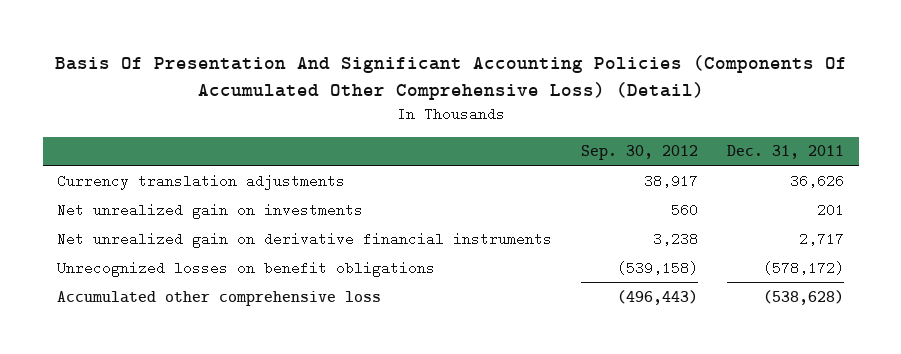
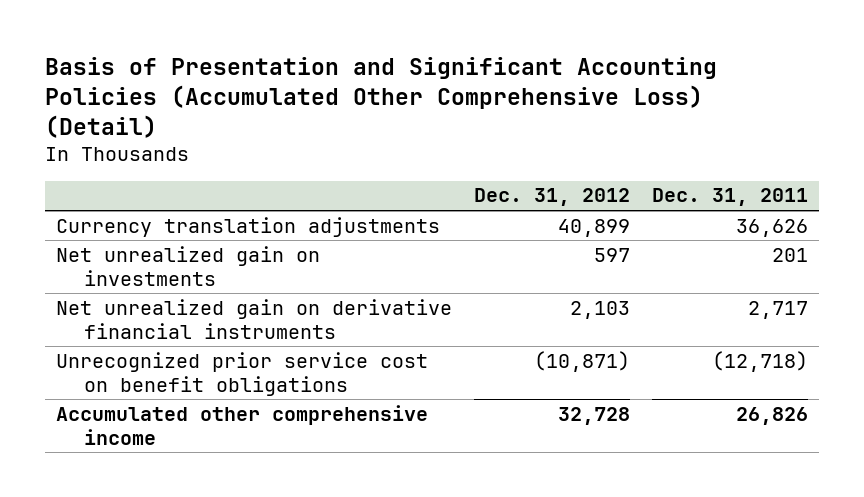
[54,55,847,101] Basis Of Presentation And Significant Accounting Policies (Components Of Accumulated Other Comprehensive Loss) (Detail) -> [44,57,717,139] Basis of Presentation and Significant Accounting Policies (Accumulated Other Comprehensive Loss) (Detail)
[581,145,699,161] Sep. 30, 2012 -> none
none -> [474,188,631,207] Dec. 31, 2012
[57,260,436,277] Unrecognized losses on benefit obligations -> [55,351,428,396] Unrecognized prior service cost on benefit obligations
[763,260,845,275] (578,172) -> [712,350,809,372] (12,718)
[57,290,382,306] Accumulated other comprehensive loss -> [55,404,428,445] Accumulated other comprehensive income
[763,289,845,305] (538,628) -> [736,406,809,425] 26,826

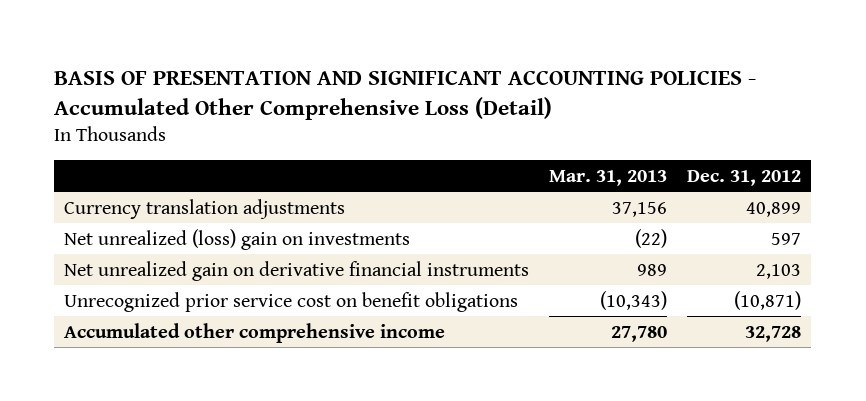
[44,57,717,139] Basis of Presentation and Significant Accounting Policies (Accumulated Other Comprehensive Loss) (Detail) -> [54,69,757,120] BASIS OF PRESENTATION AND SIGNIFICANT ACCOUNTING POLICIES - Accumulated Other Comprehensive Loss (Detail)
[652,188,809,207] Dec. 31, 2011 -> none
none -> [549,169,668,186] Mar. 31, 2013
[55,245,320,286] Net unrealized gain on investments -> [64,228,411,250] Net unrealized (loss) gain on investments

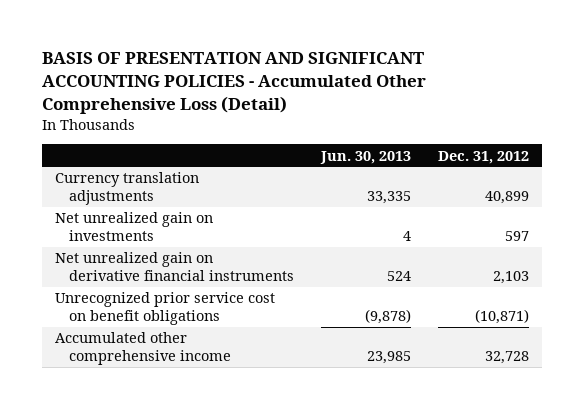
[549,169,668,186] Mar. 31, 2013 -> none
none -> [319,150,411,164] Jun. 30, 2013
[64,228,411,250] Net unrealized (loss) gain on investments -> [55,212,214,242] Net unrealized gain on investments

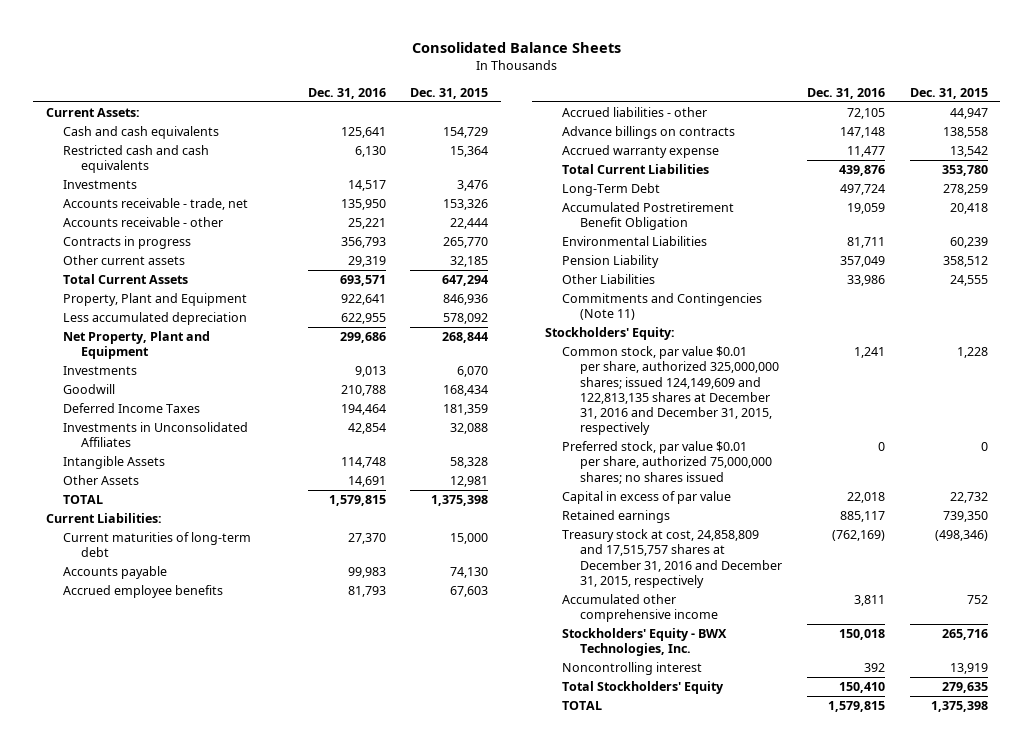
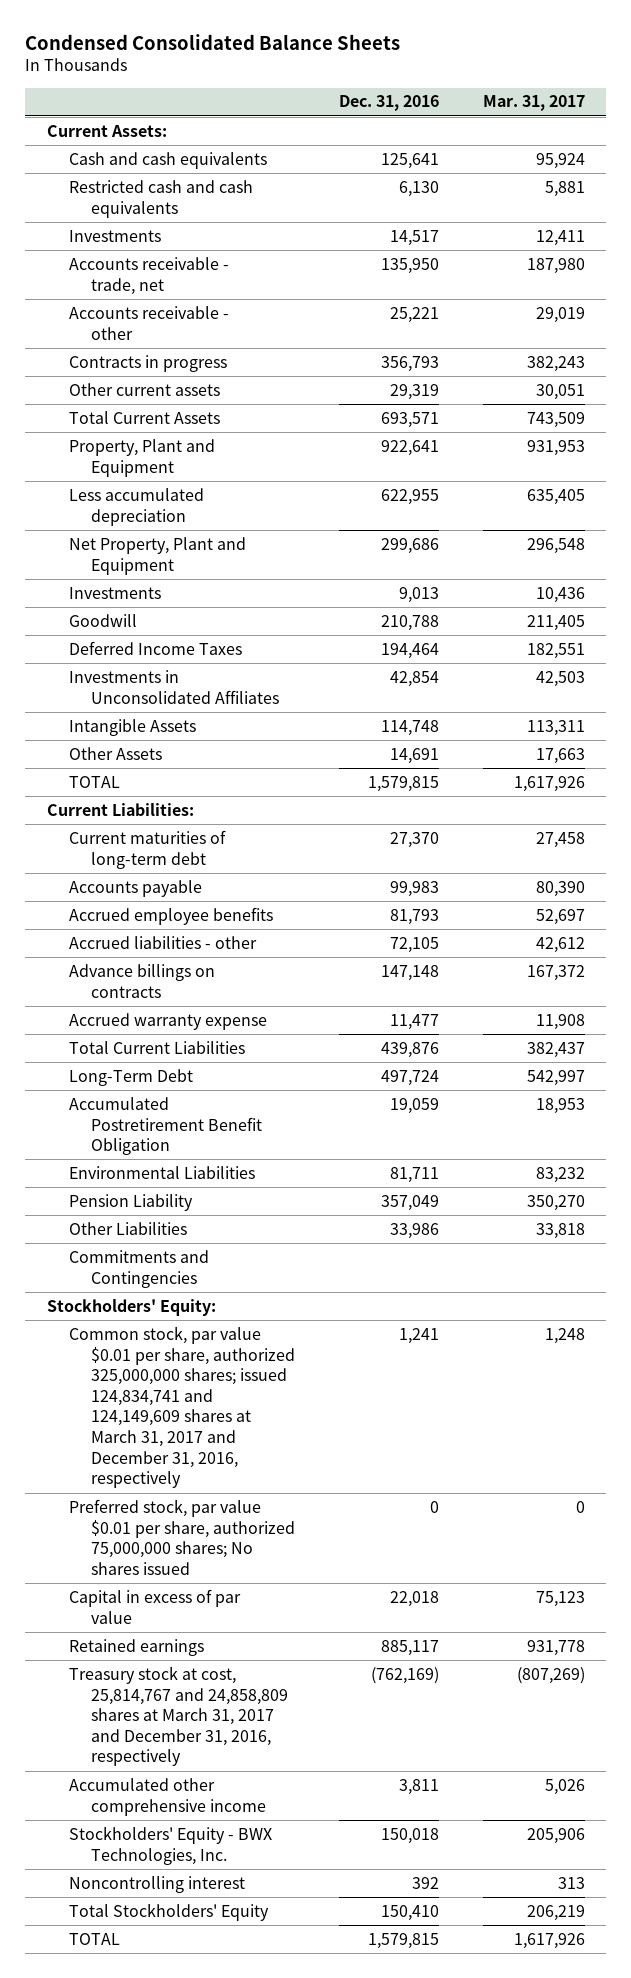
[411,41,621,53] Consolidated Balance Sheets -> [24,33,400,50] Condensed Consolidated Balance Sheets
[410,87,489,99] Dec. 31, 2015 -> none
none -> [482,95,585,112] Mar. 31, 2017
[562,293,763,321] Commitments and Contingencies (Note 11) -> [68,1249,209,1288] Commitments and Contingencies
[562,346,780,436] Common stock, par value $0.01 per share, authorized 325,000,000 shares; issued 124,149,609 and 122,813,135 shares at December 31, 2016 and December 31, 2015, respectively -> [68,1325,295,1489] Common stock, par value $0.01 per share, authorized 325,000,000 shares; issued 124,834,741 and 124,149,609 shares at March 31, 2017 and December 31, 2016, respectively
[562,441,773,484] Preferred stock, par value $0.01 per share, authorized 75,000,000 shares; no shares issued -> [68,1498,295,1575] Preferred stock, par value $0.01 per share, authorized 75,000,000 shares; No shares issued
[562,529,783,588] Treasury stock at cost, 24,858,809 and 17,515,757 shares at December 31, 2016 and December 31, 2015, respectively -> [68,1665,288,1767] Treasury stock at cost, 25,814,767 and 24,858,809 shares at March 31, 2017 and December 31, 2016, respectively

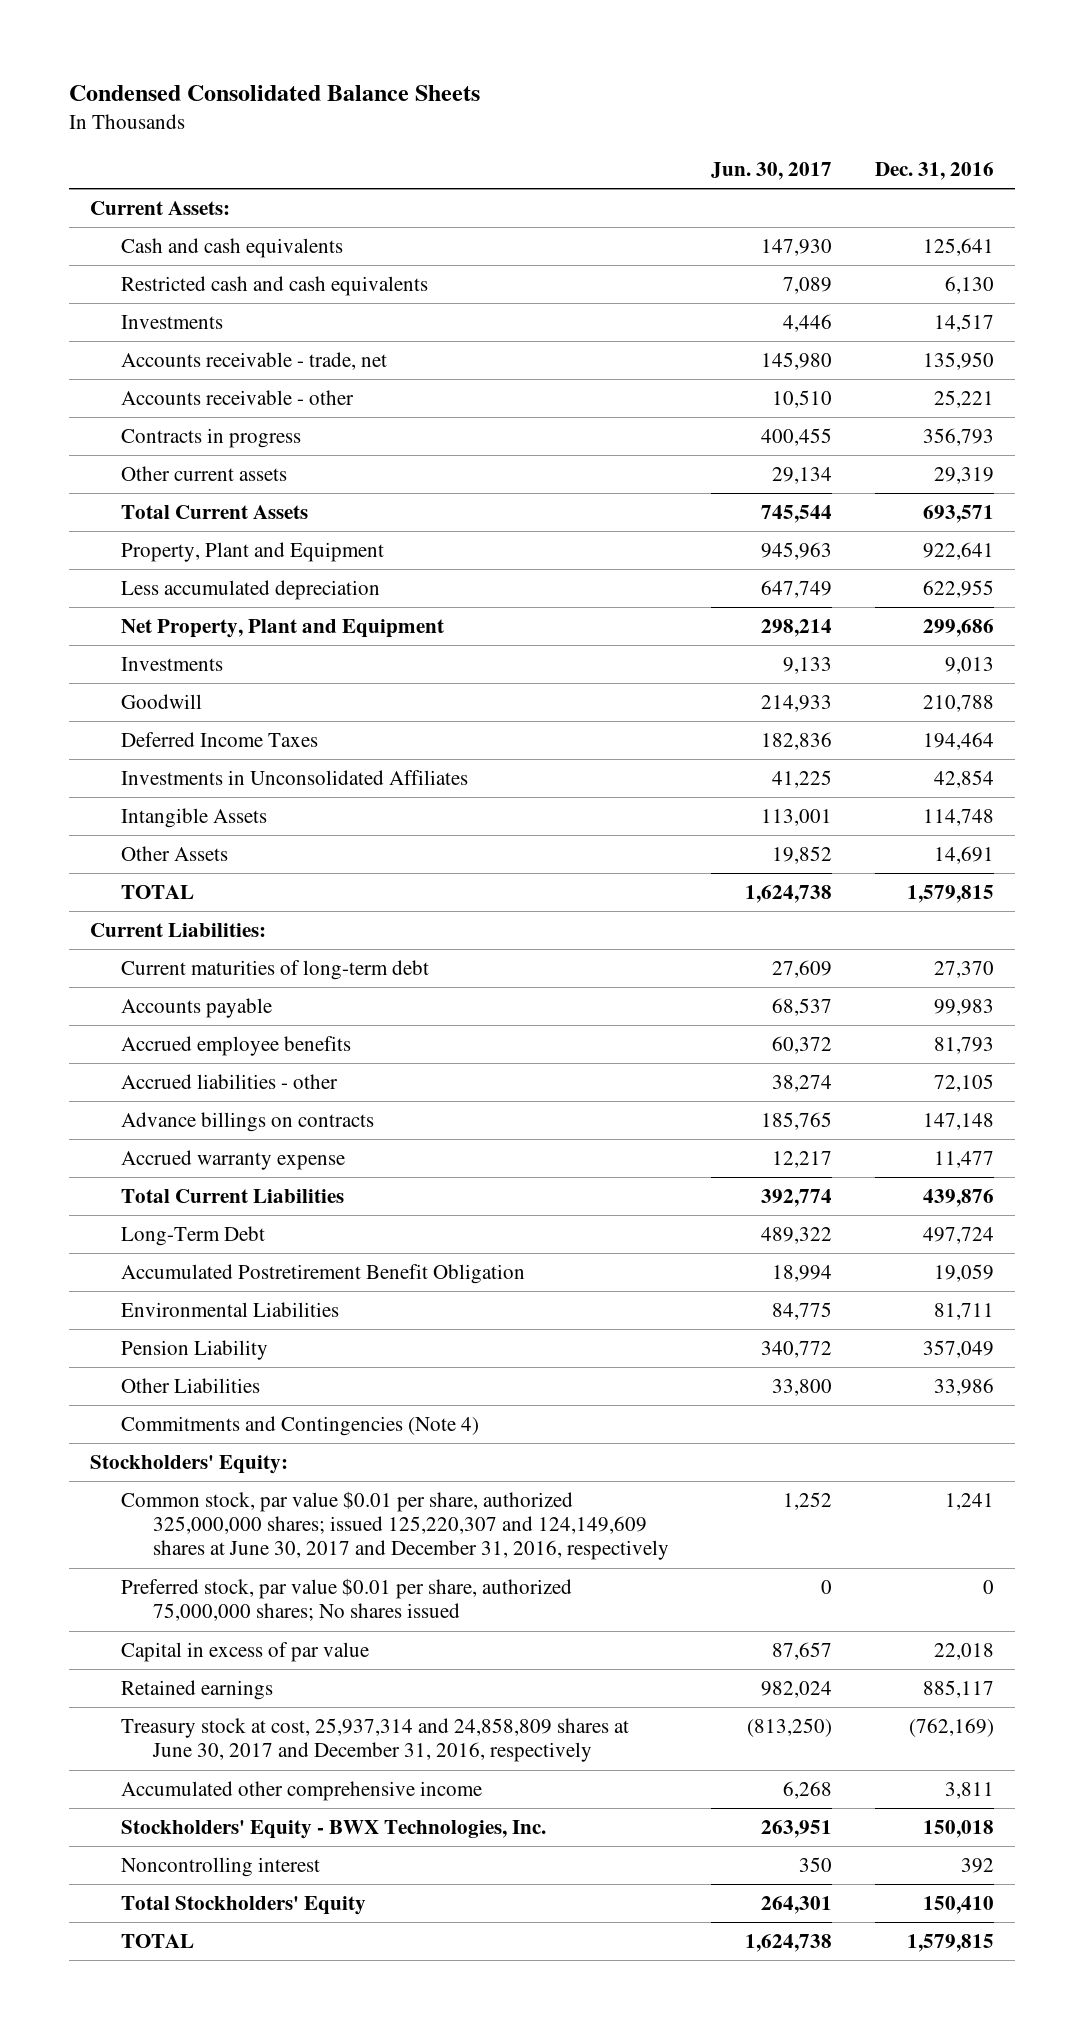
[482,95,585,112] Mar. 31, 2017 -> none
none -> [711,162,833,181] Jun. 30, 2017
[68,1249,209,1288] Commitments and Contingencies -> [121,1416,480,1437] Commitments and Contingencies (Note 4)
[68,1325,295,1489] Common stock, par value $0.01 per share, authorized 325,000,000 shares; issued 124,834,741 and 124,149,609 shares at March 31, 2017 and December 31, 2016, respectively -> [121,1491,669,1561] Common stock, par value $0.01 per share, authorized 325,000,000 shares; issued 125,220,307 and 124,149,609 shares at June 30, 2017 and December 31, 2016, respectively
[68,1665,288,1767] Treasury stock at cost, 25,814,767 and 24,858,809 shares at March 31, 2017 and December 31, 2016, respectively -> [121,1718,630,1763] Treasury stock at cost, 25,937,314 and 24,858,809 shares at June 30, 2017 and December 31, 2016, respectively

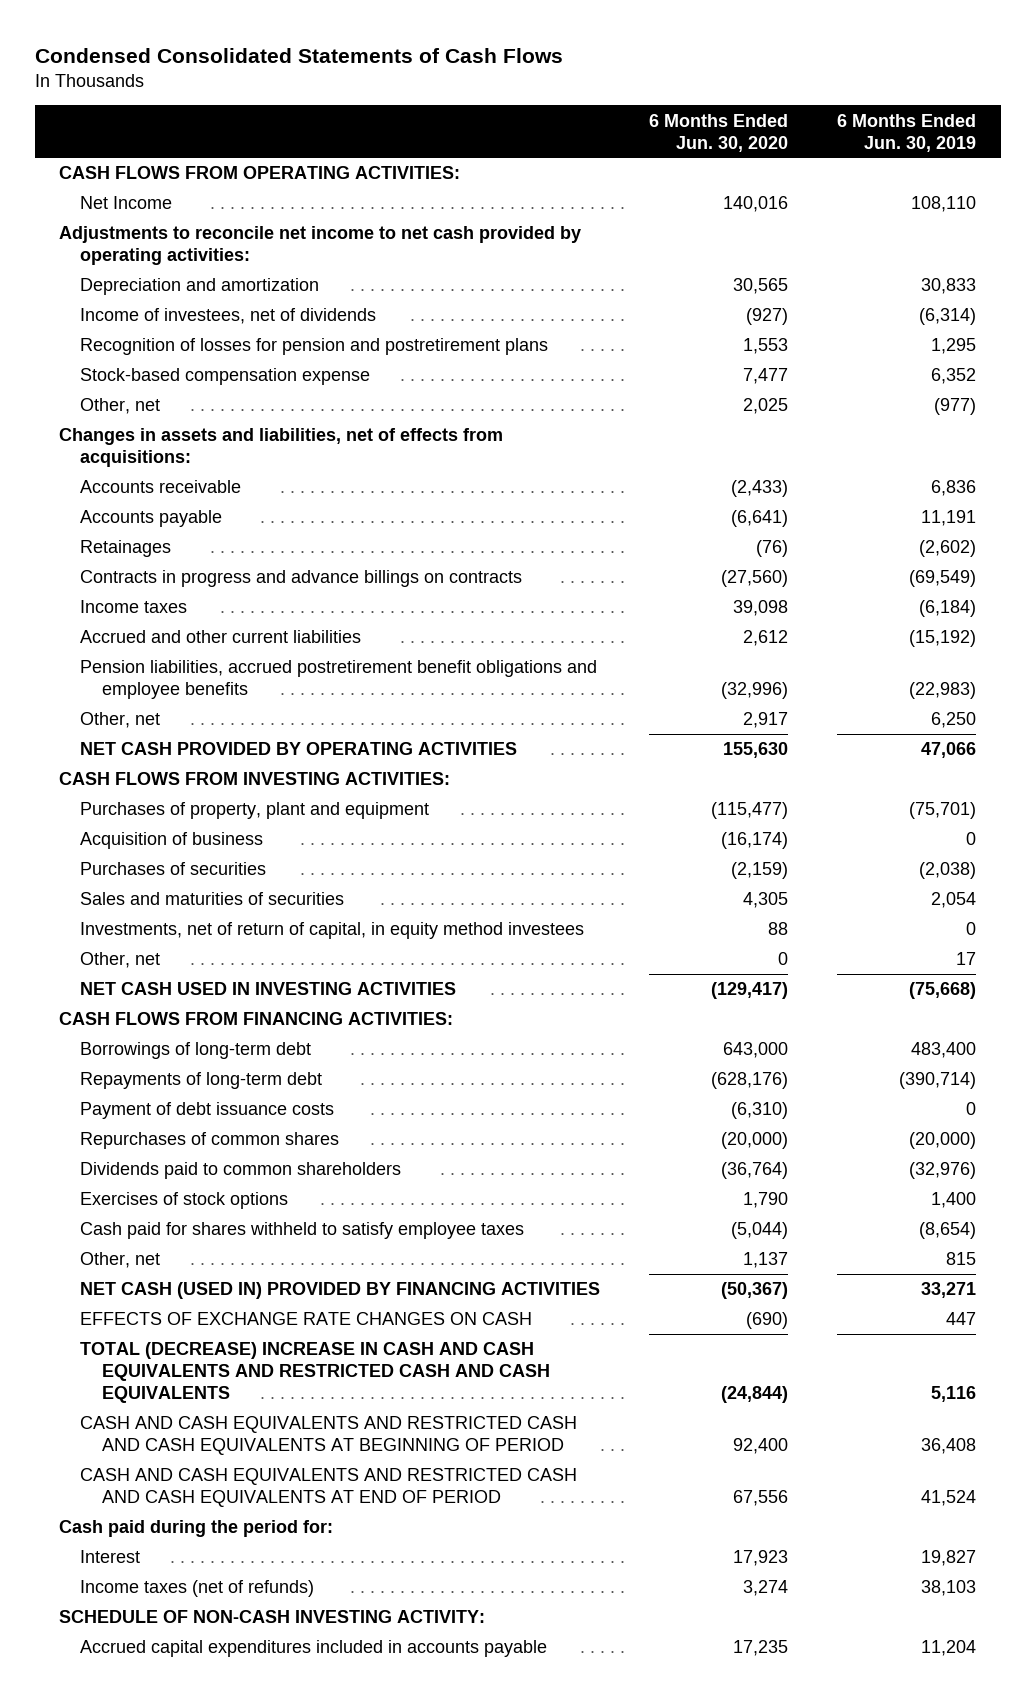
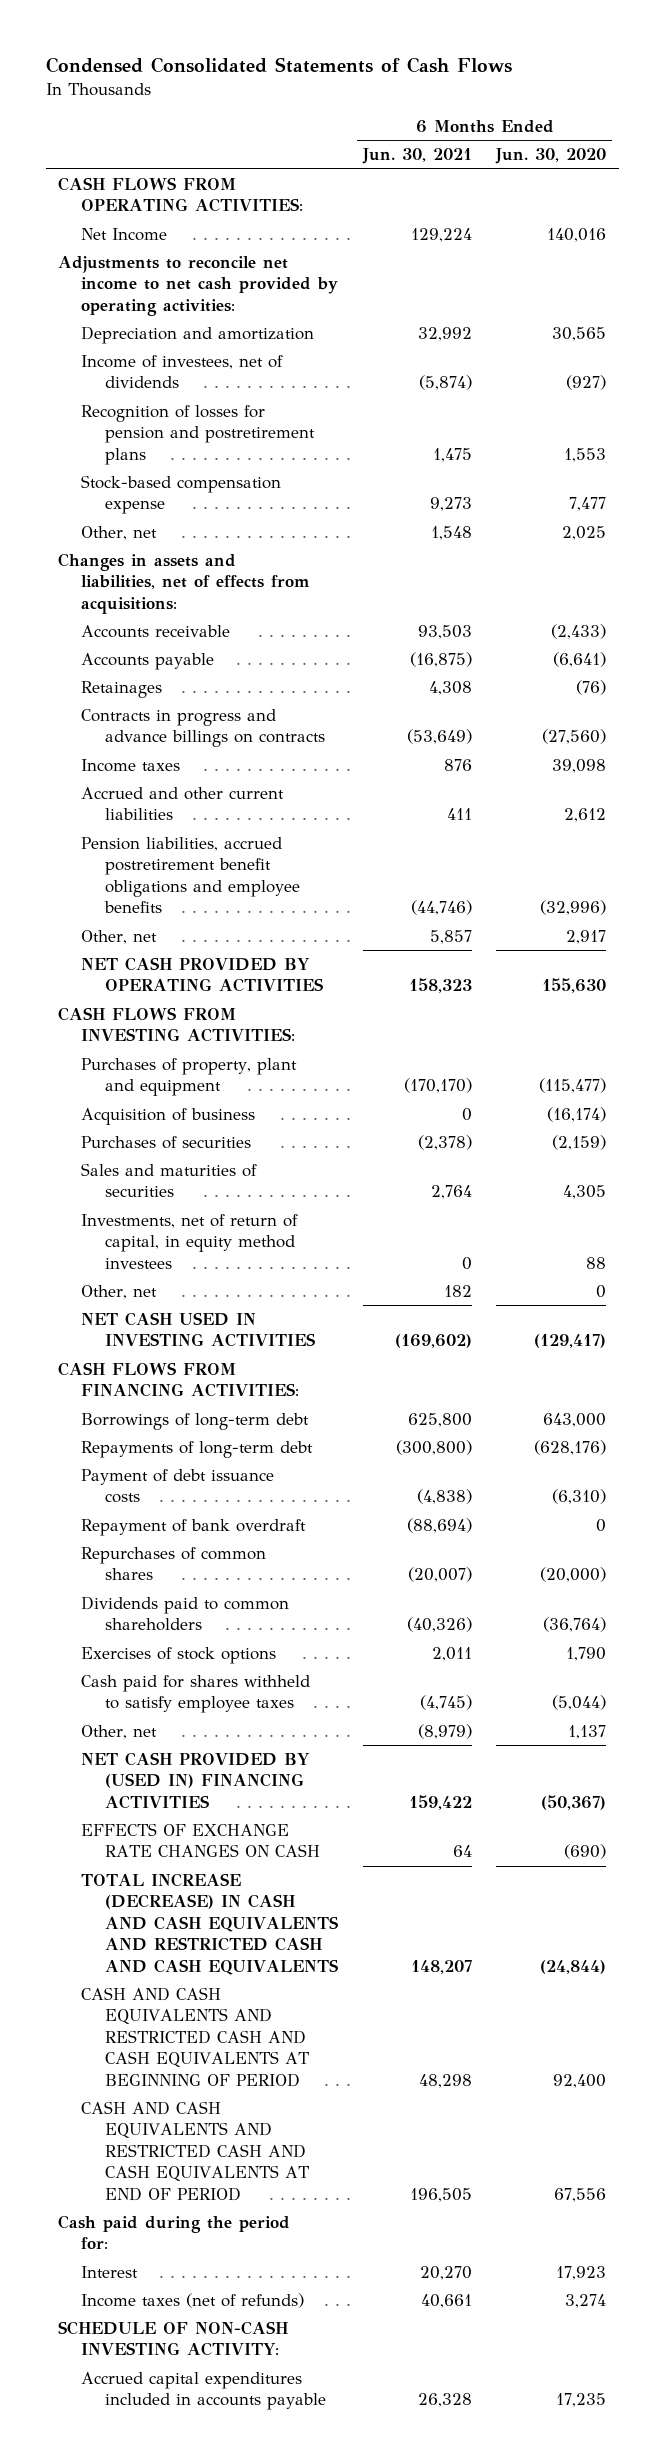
[837,113,977,152] 6 Months Ended Jun. 30, 2019 -> none
none -> [361,148,472,165] Jun. 30, 2021
none -> [81,1519,307,1537] Repayment of bank overdraft
[80,1282,601,1300] NET CASH (USED IN) PROVIDED BY FINANCING ACTIVITIES -> [81,1752,311,1809] NET CASH PROVIDED BY (USED IN) FINANCING ACTIVITIES
[80,1342,550,1404] TOTAL (DECREASE) INCREASE IN CASH AND CASH EQUIVALENTS AND RESTRICTED CASH AND CASH EQUIVALENTS -> [81,1873,338,1975] TOTAL INCREASE (DECREASE) IN CASH AND CASH EQUIVALENTS AND RESTRICTED CASH AND CASH EQUIVALENTS

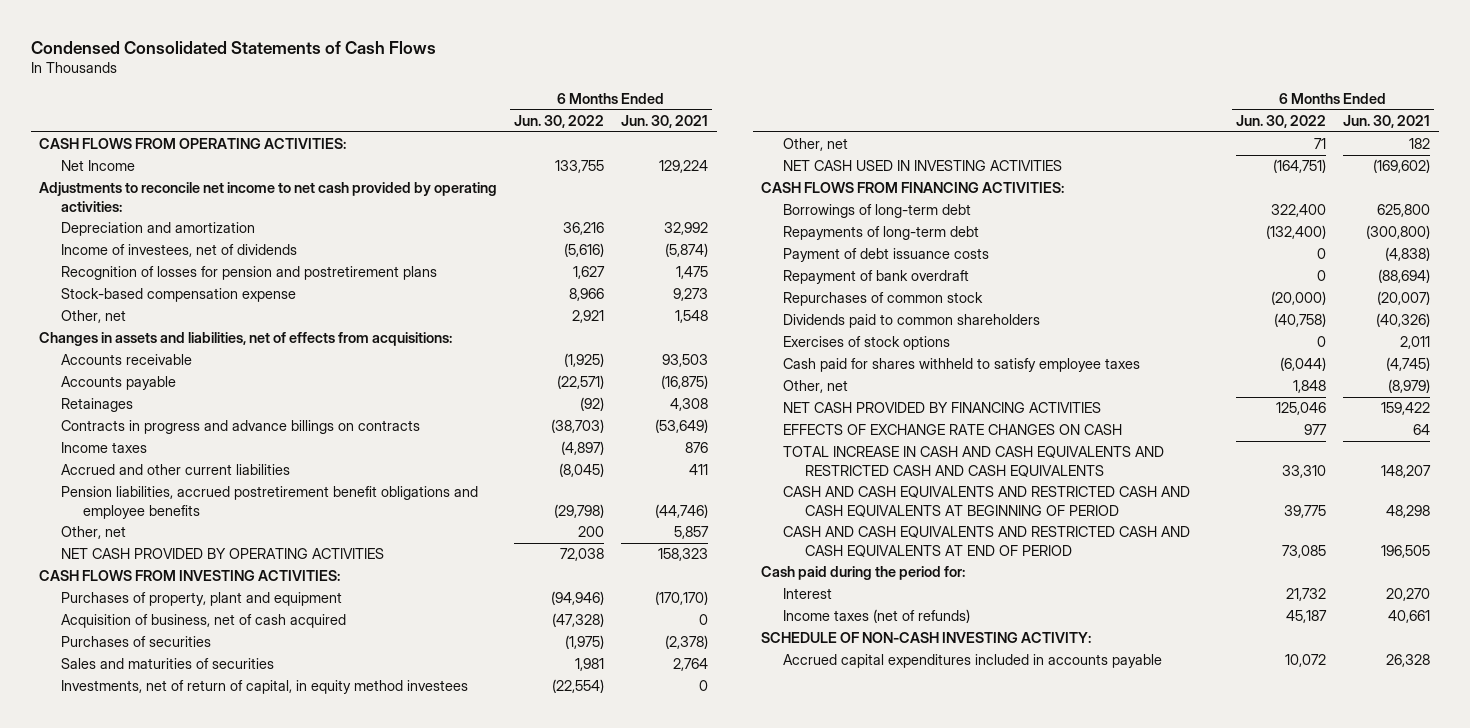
[495,148,607,165] Jun. 30, 2020 -> none
none -> [514,115,605,129] Jun. 30, 2022
[81,1108,256,1126] Acquisition of business -> [61,614,347,629] Acquisition of business, net of cash acquired
[81,1547,267,1581] Repurchases of common shares -> [783,292,984,307] Repurchases of common stock
[81,1752,311,1809] NET CASH PROVIDED BY (USED IN) FINANCING ACTIVITIES -> [783,402,1102,414] NET CASH PROVIDED BY FINANCING ACTIVITIES
[81,1873,338,1975] TOTAL INCREASE (DECREASE) IN CASH AND CASH EQUIVALENTS AND RESTRICTED CASH AND CASH EQUIVALENTS -> [783,446,1165,477] TOTAL INCREASE IN CASH AND CASH EQUIVALENTS AND RESTRICTED CASH AND CASH EQUIVALENTS

